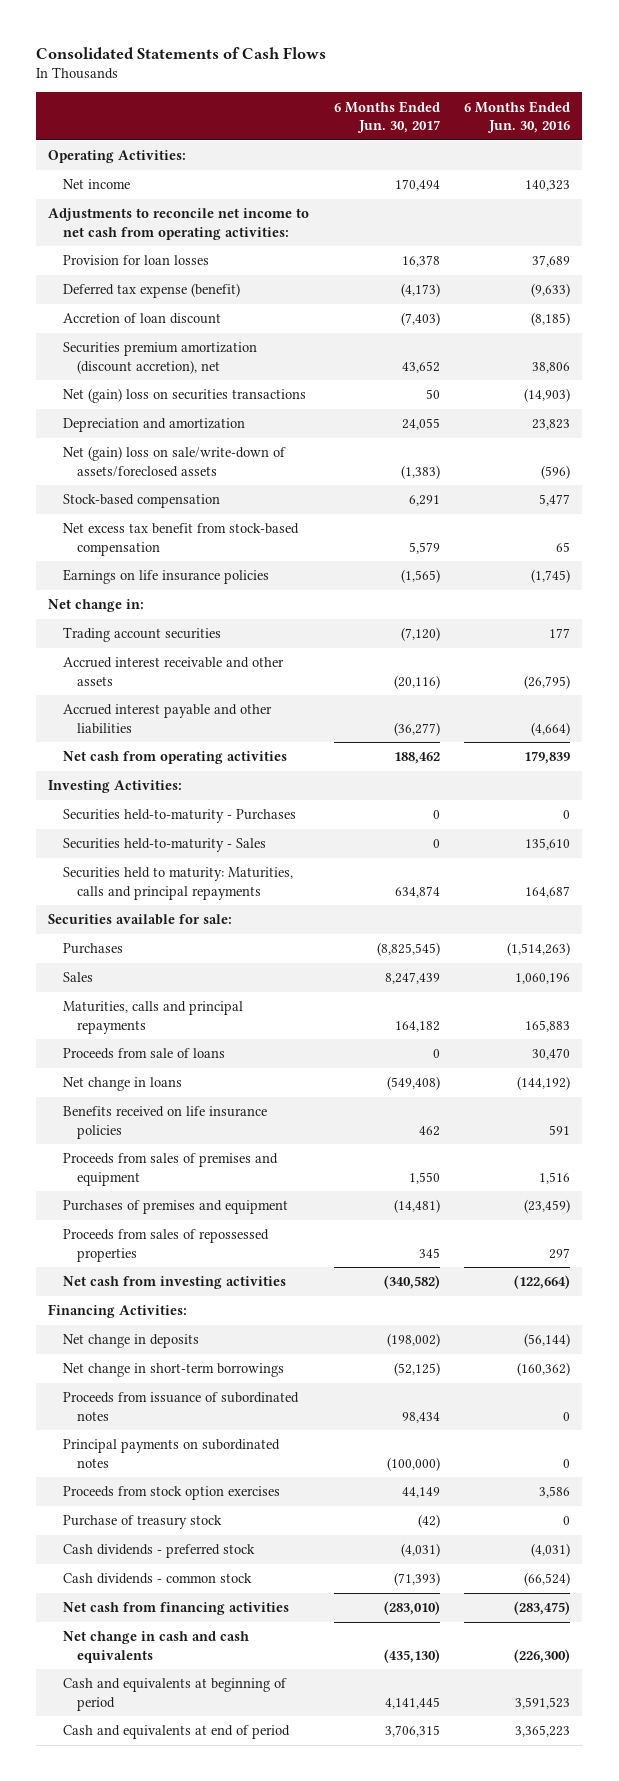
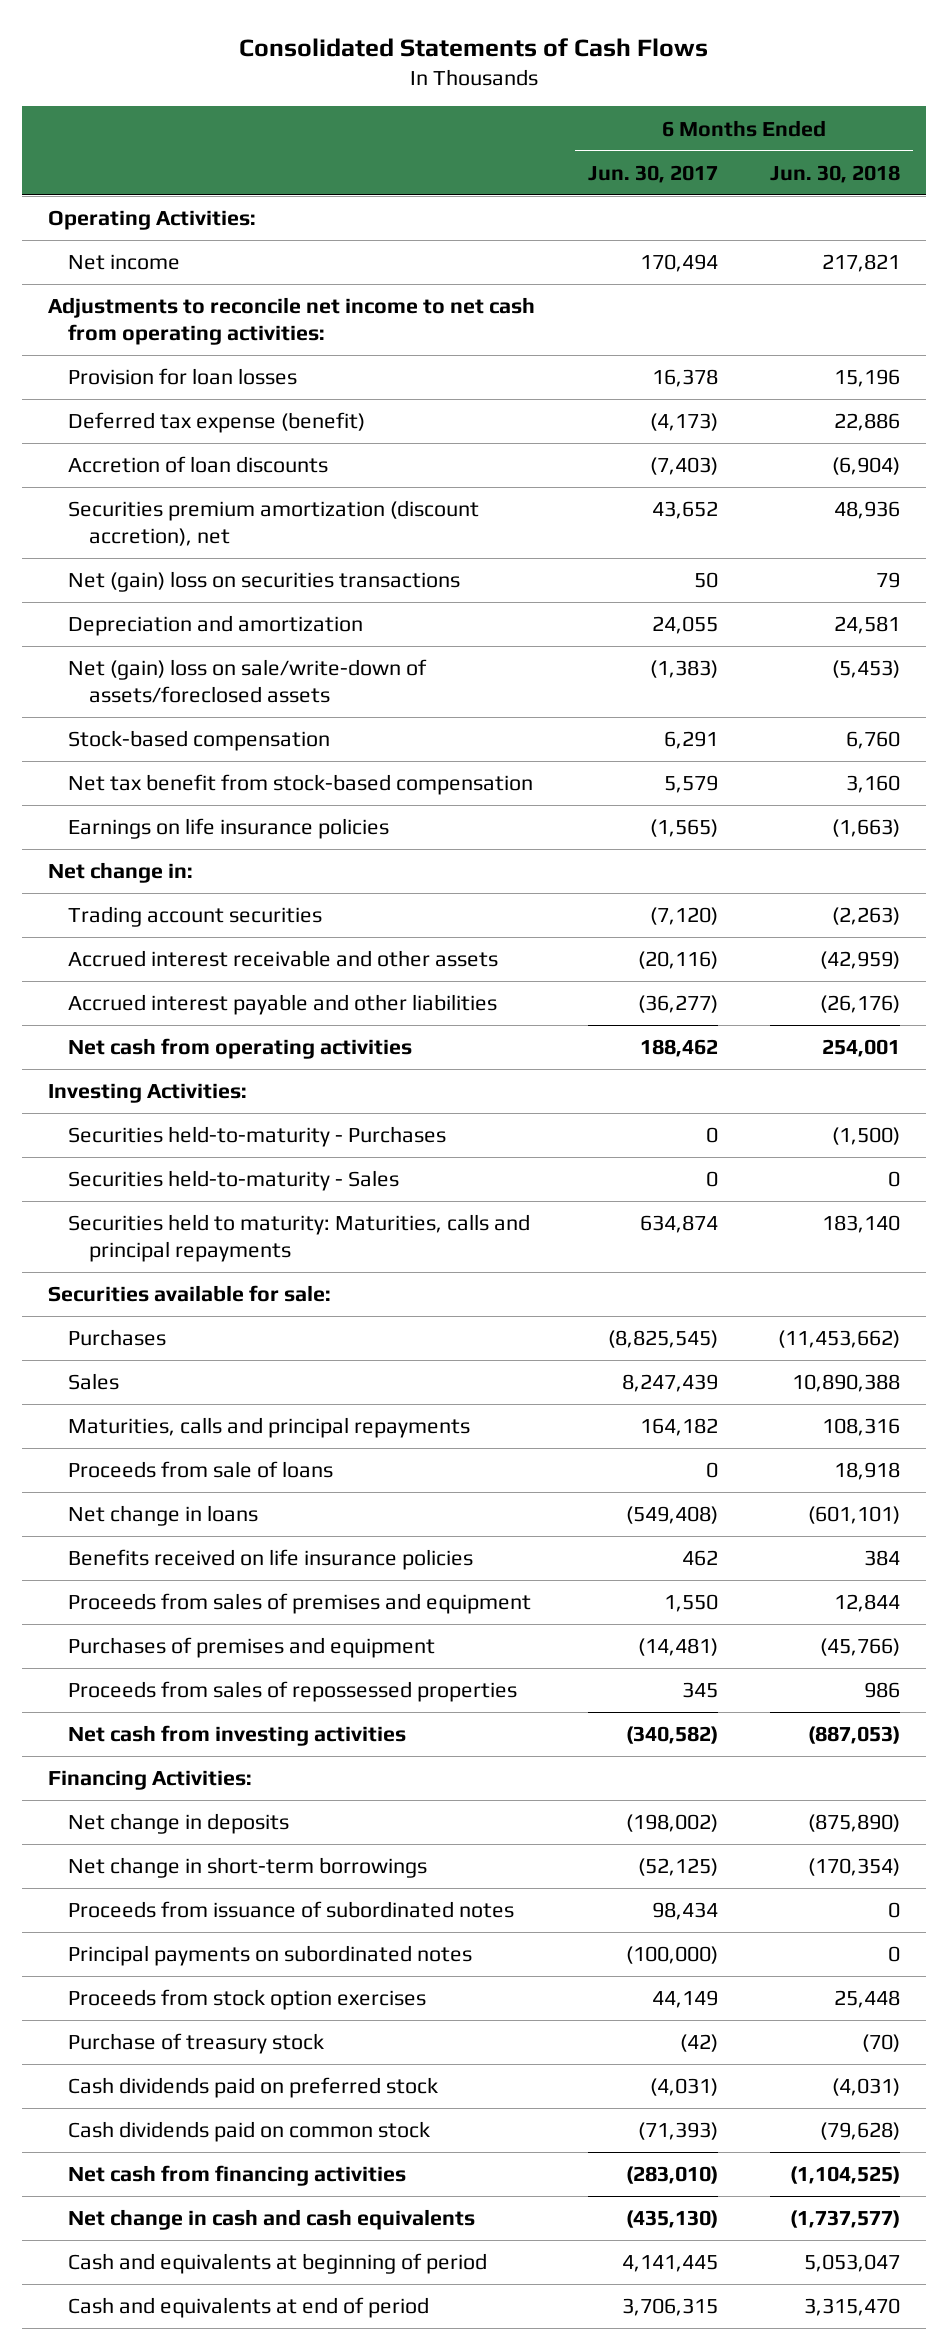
[464,100,571,134] 6 Months Ended Jun. 30, 2016 -> none
none -> [769,164,900,183] Jun. 30, 2018
[62,313,221,325] Accretion of loan discount -> [68,456,329,474] Accretion of loan discounts
[62,523,299,556] Net excess tax benefit from stock-based compensation -> [68,774,534,796] Net tax benefit from stock-based compensation
[62,1544,255,1559] Cash dividends - preferred stock -> [68,2077,439,2099] Cash dividends paid on preferred stock
[62,1573,252,1585] Cash dividends - common stock -> [68,2121,431,2143] Cash dividends paid on common stock

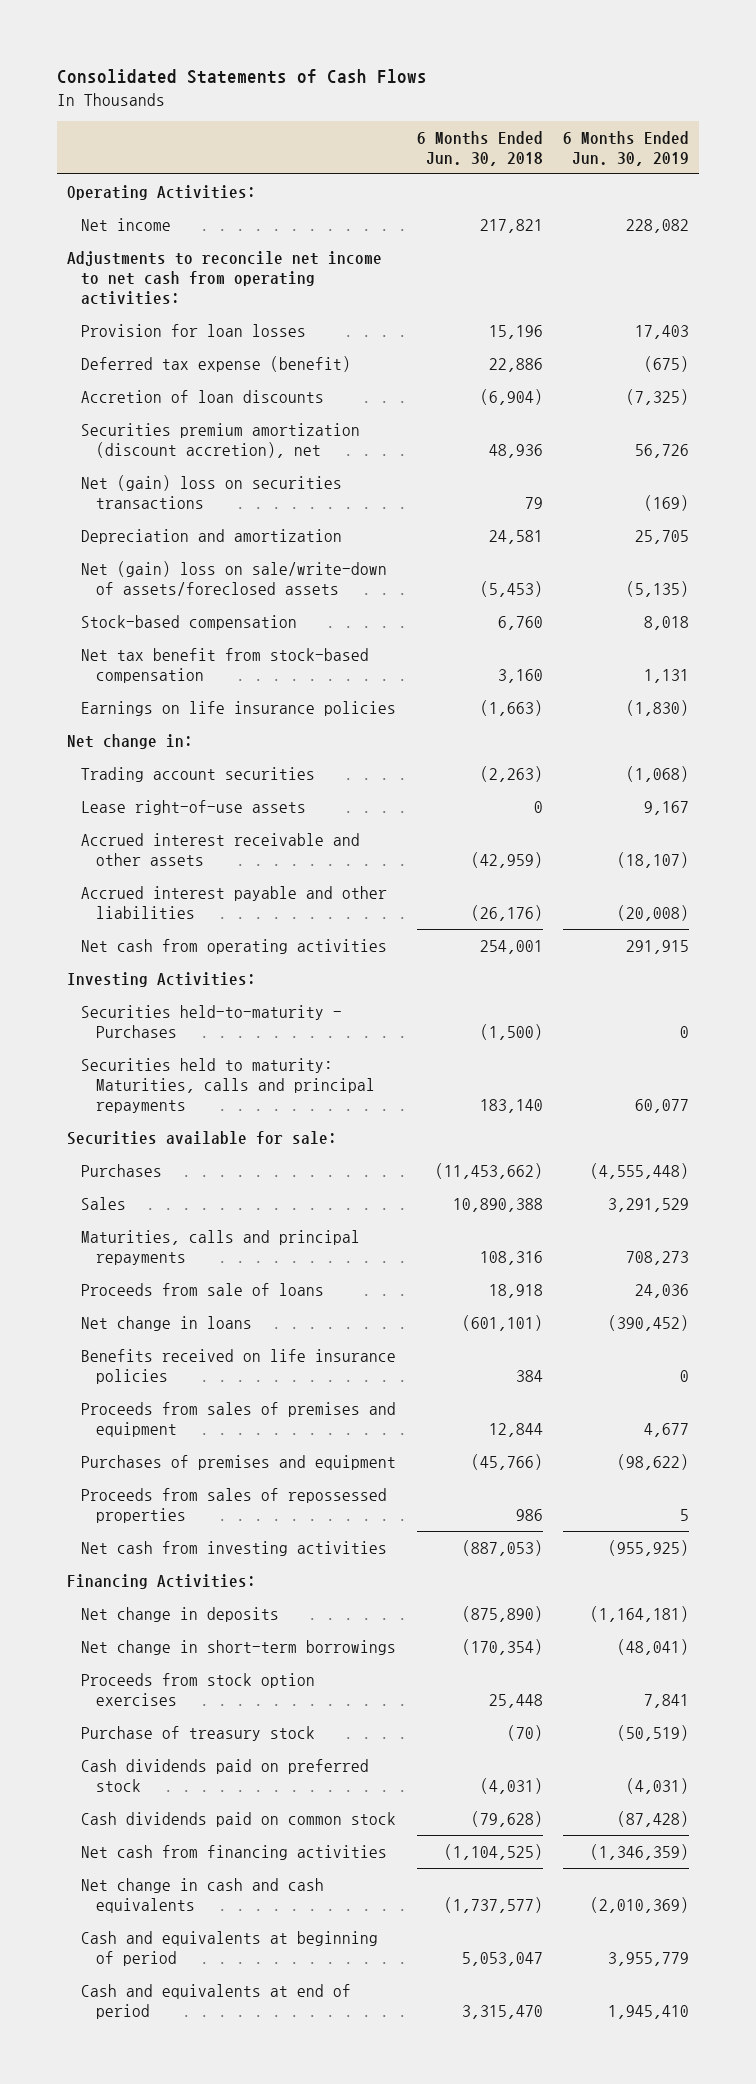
[587,164,718,183] Jun. 30, 2017 -> none
none -> [563,130,690,166] 6 Months Ended Jun. 30, 2019
none -> [81,799,307,815] Lease right-of-use assets
[68,1170,400,1192] Securities held-to-maturity - Sales -> none
[68,1901,515,1919] Proceeds from issuance of subordinated notes -> none
[68,1945,473,1967] Principal payments on subordinated notes -> none

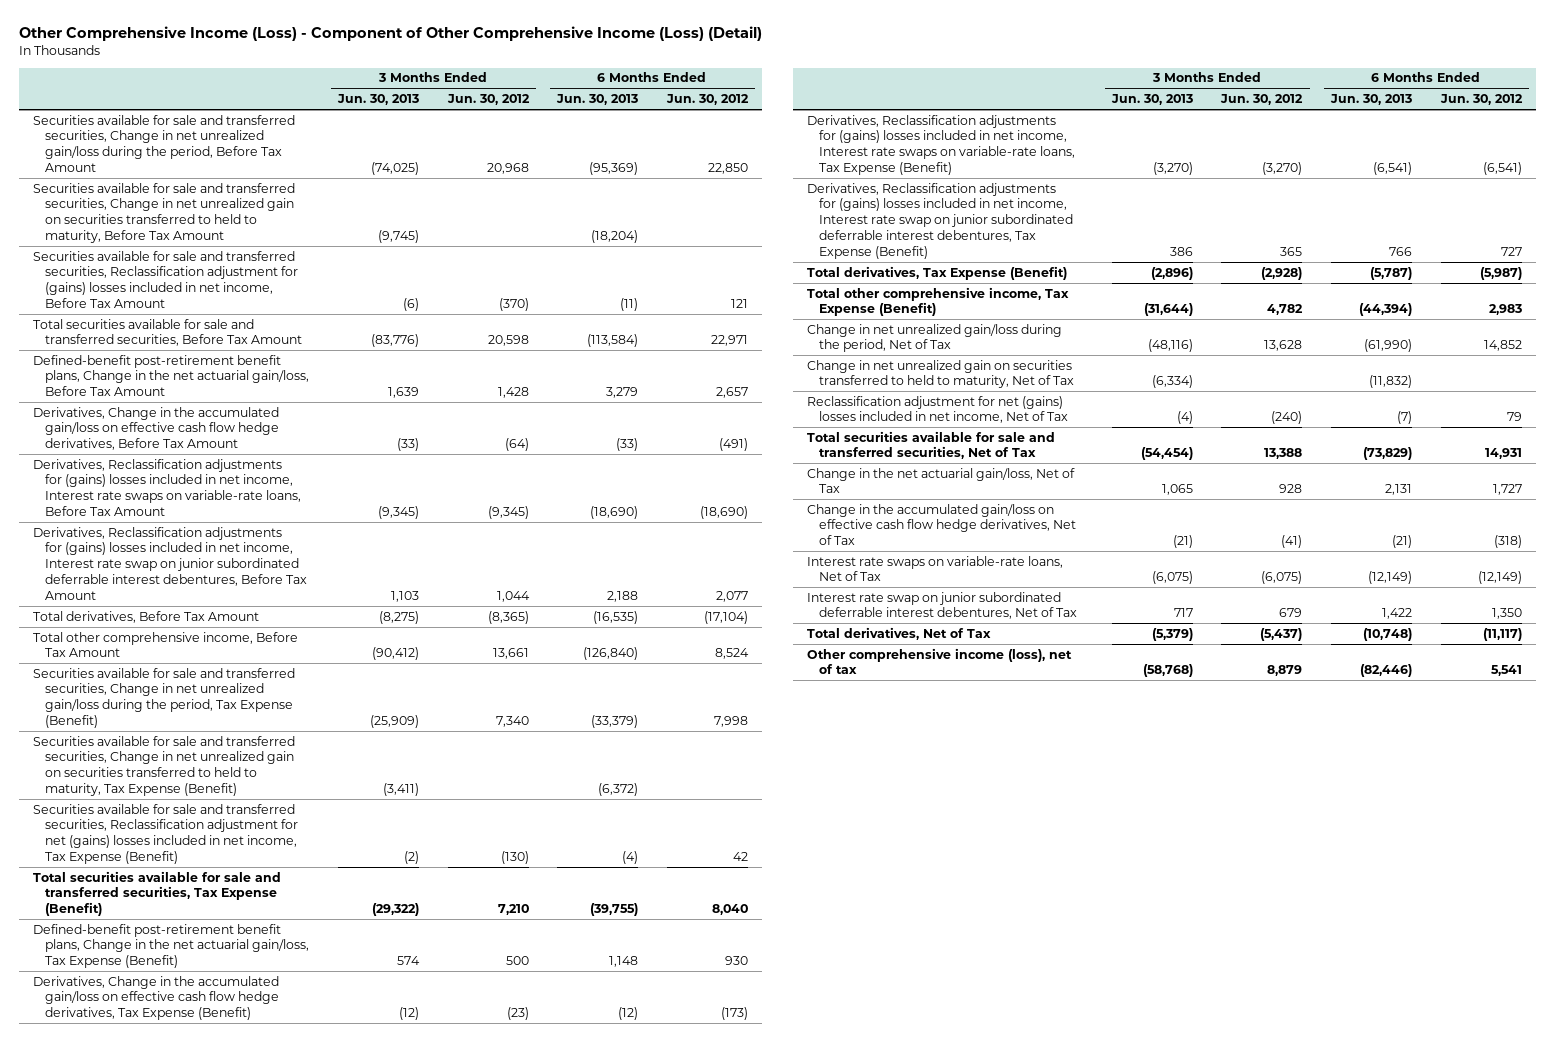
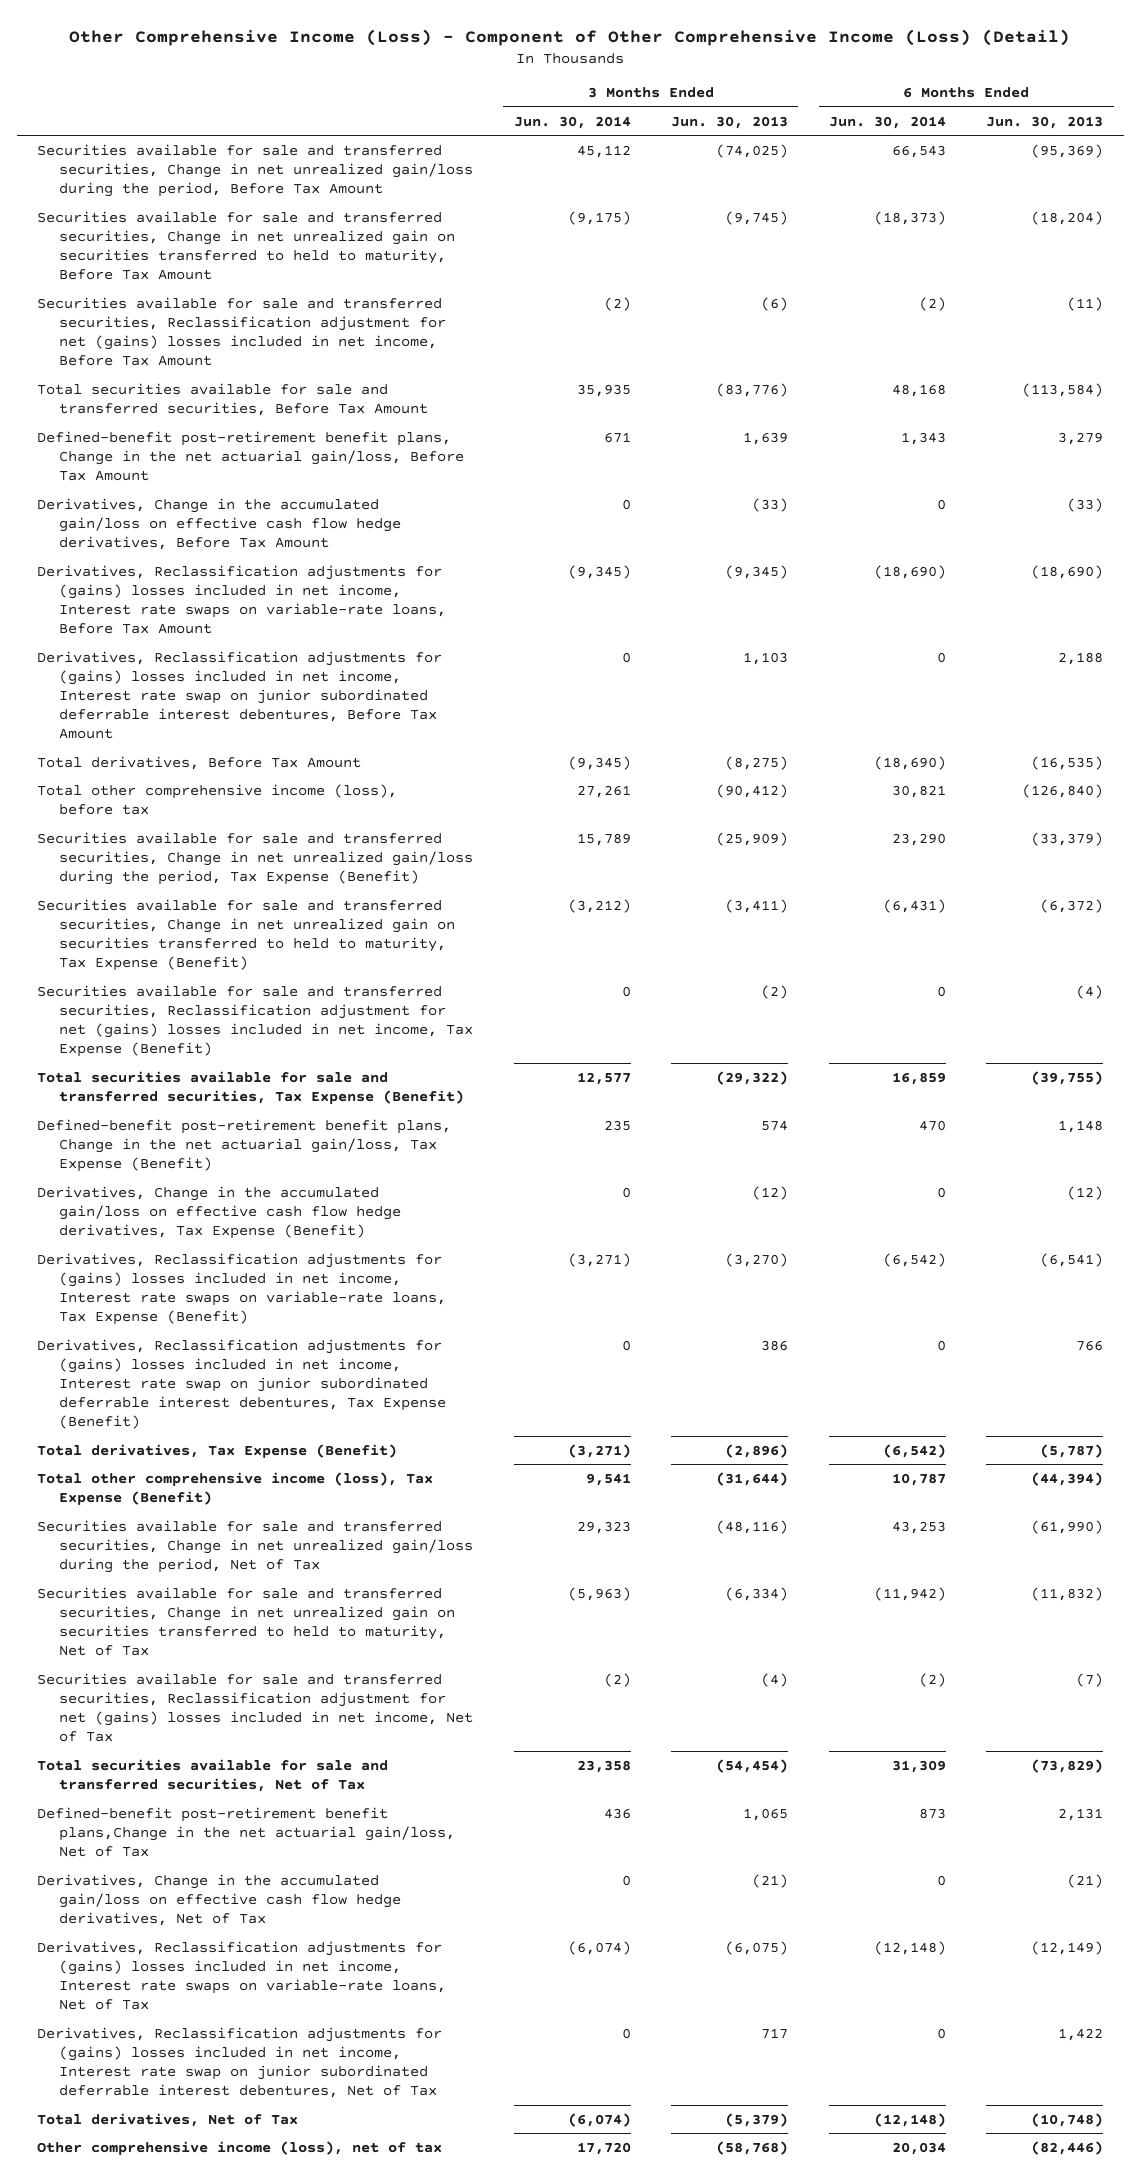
[446,94,530,106] Jun. 30, 2012 -> none
[665,94,749,106] Jun. 30, 2012 -> none
none -> [513,115,631,129] Jun. 30, 2014
none -> [828,115,946,129] Jun. 30, 2014
[33,250,299,308] Securities available for sale and transferred securities, Reclassification adjustment for (gains) losses included in net income, Before Tax Amount -> [37,296,446,367] Securities available for sale and transferred securities, Reclassification adjustment for net (gains) losses included in net income, Before Tax Amount
[33,631,299,658] Total other comprehensive income, Before Tax Amount -> [37,783,398,815] Total other comprehensive income (loss), before tax
[807,286,1070,317] Total other comprehensive income, Tax Expense (Benefit) -> [37,1471,434,1505] Total other comprehensive income (loss), Tax Expense (Benefit)
[807,323,1063,353] Change in net unrealized gain/loss during the period, Net of Tax -> [37,1519,473,1574] Securities available for sale and transferred securities, Change in net unrealized gain/loss during the period, Net of Tax
[807,359,1075,389] Change in net unrealized gain on securities transferred to held to maturity, Net of Tax -> [37,1586,455,1657] Securities available for sale and transferred securities, Change in net unrealized gain on securities transferred to held to maturity, Net of Tax
[807,395,1069,424] Reclassification adjustment for net (gains) losses included in net income, Net of Tax -> [37,1672,473,1743] Securities available for sale and transferred securities, Reclassification adjustment for net (gains) losses included in net income, Net of Tax
[807,467,1076,494] Change in the net actuarial gain/loss, Net of Tax -> [37,1806,455,1858] Defined-benefit post-retirement benefit plans,Change in the net actuarial gain/loss, Net of Tax
[807,503,1077,546] Change in the accumulated gain/loss on effective cash flow hedge derivatives, Net of Tax -> [37,1873,401,1927] Derivatives, Change in the accumulated gain/loss on effective cash flow hedge derivatives, Net of Tax
[807,555,1064,582] Interest rate swaps on variable-rate loans, Net of Tax -> [37,1940,446,2011] Derivatives, Reclassification adjustments for (gains) losses included in net income, Interest rate swaps on variable-rate loans, Net of Tax
[807,591,1078,620] Interest rate swap on junior subordinated deferrable interest debentures, Net of Tax -> [37,2026,443,2099] Derivatives, Reclassification adjustments for (gains) losses included in net income, Interest rate swap on junior subordinated deferrable interest debentures, Net of Tax

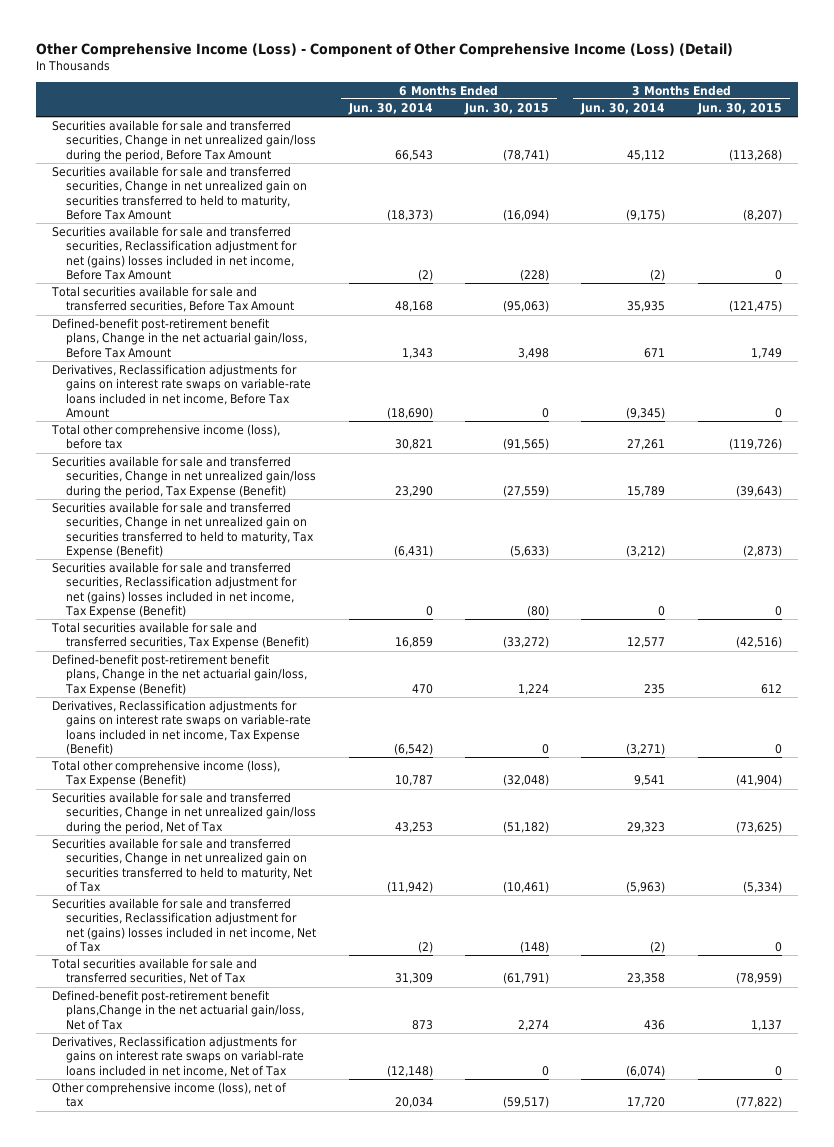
[671,115,789,129] Jun. 30, 2013 -> none
[986,115,1104,129] Jun. 30, 2013 -> none
none -> [464,102,550,115] Jun. 30, 2015
none -> [696,102,782,115] Jun. 30, 2015
[37,497,401,551] Derivatives, Change in the accumulated gain/loss on effective cash flow hedge derivatives, Before Tax Amount -> none
[37,650,443,740] Derivatives, Reclassification adjustments for (gains) losses included in net income, Interest rate swap on junior subordinated deferrable interest debentures, Before Tax Amount -> none
[37,755,362,770] Total derivatives, Before Tax Amount -> none
[37,564,446,635] Derivatives, Reclassification adjustments for (gains) losses included in net income, Interest rate swaps on variable-rate loans, Before Tax Amount -> [52,363,312,418] Derivatives, Reclassification adjustments for gains on interest rate swaps on variable-rate loans included in net income, Before Tax Amount
[37,1185,401,1240] Derivatives, Change in the accumulated gain/loss on effective cash flow hedge derivatives, Tax Expense (Benefit) -> none
[37,1338,446,1430] Derivatives, Reclassification adjustments for (gains) losses included in net income, Interest rate swap on junior subordinated deferrable interest debentures, Tax Expense (Benefit) -> none
[37,1443,398,1458] Total derivatives, Tax Expense (Benefit) -> none
[37,1252,446,1326] Derivatives, Reclassification adjustments for (gains) losses included in net income, Interest rate swaps on variable-rate loans, Tax Expense (Benefit) -> [52,699,312,755] Derivatives, Reclassification adjustments for gains on interest rate swaps on variable-rate loans included in net income, Tax Expense (Benefit)
[37,1873,401,1927] Derivatives, Change in the accumulated gain/loss on effective cash flow hedge derivatives, Net of Tax -> none
[37,2026,443,2099] Derivatives, Reclassification adjustments for (gains) losses included in net income, Interest rate swap on junior subordinated deferrable interest debentures, Net of Tax -> none
[37,2112,299,2127] Total derivatives, Net of Tax -> none
[37,1940,446,2011] Derivatives, Reclassification adjustments for (gains) losses included in net income, Interest rate swaps on variable-rate loans, Net of Tax -> [52,1035,305,1077] Derivatives, Reclassification adjustments for gains on interest rate swaps on variabl-rate loans included in net income, Net of Tax

